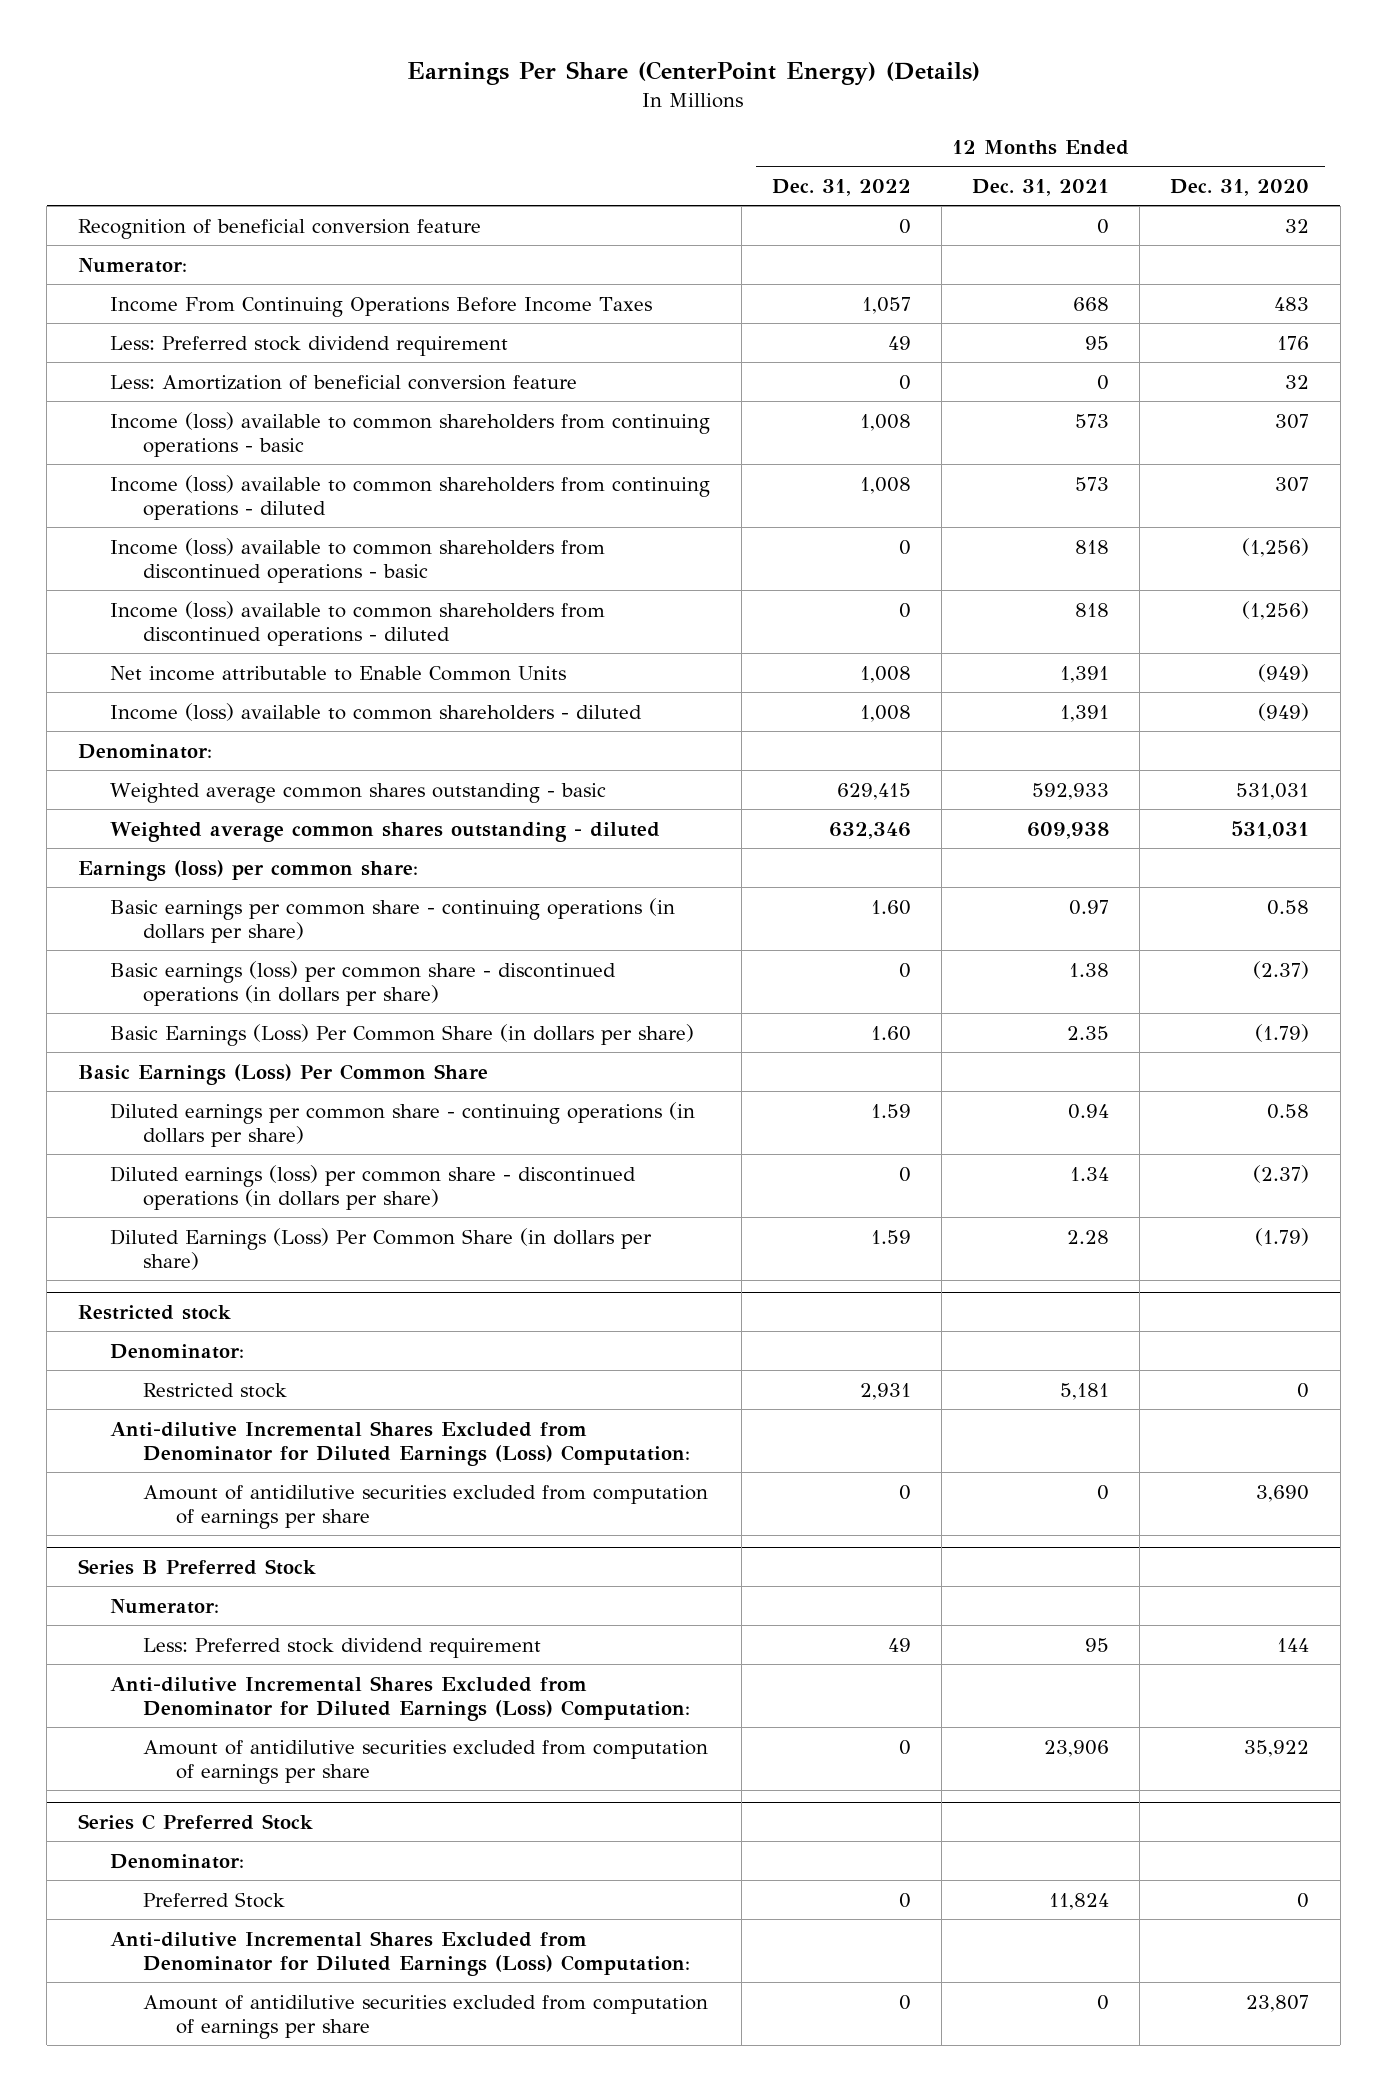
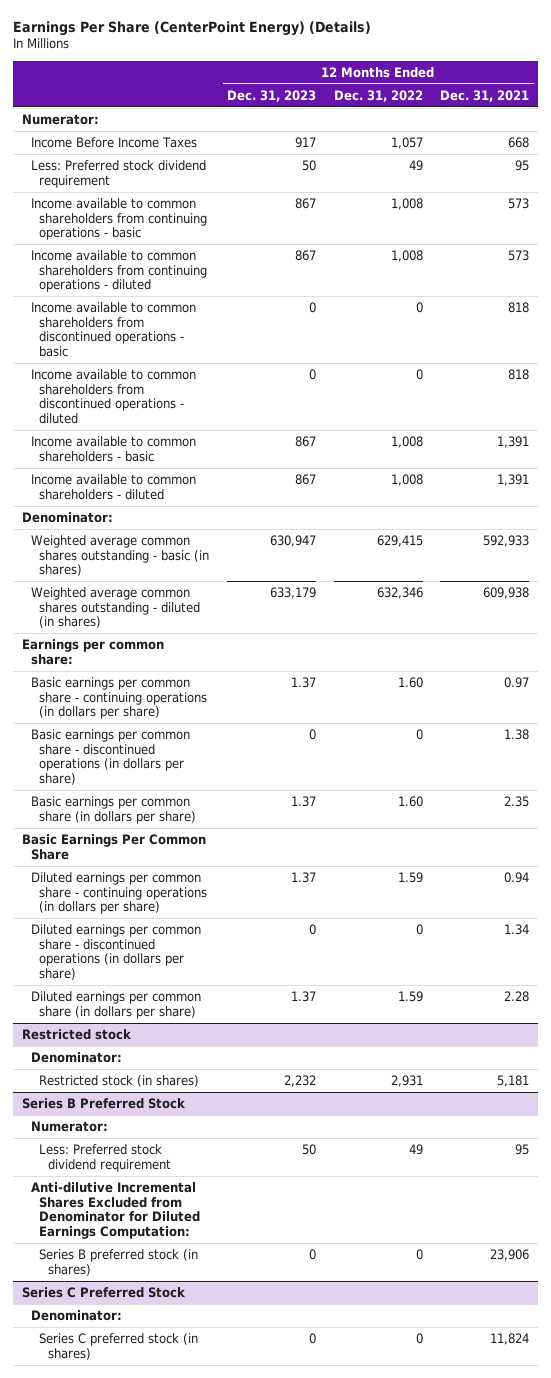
[1170,178,1310,196] Dec. 31, 2020 -> none
none -> [227,89,317,102] Dec. 31, 2023
[77,218,481,239] Recognition of beneficial conversion feature -> none
[110,296,653,317] Income From Continuing Operations Before Income Taxes -> [30,136,197,148] Income Before Income Taxes
[110,374,578,390] Less: Amortization of beneficial conversion feature -> none
[110,411,711,458] Income (loss) available to common shareholders from continuing operations - basic -> [30,197,208,241] Income available to common shareholders from continuing operations - basic
[110,474,711,521] Income (loss) available to common shareholders from continuing operations - diluted -> [30,249,208,293] Income available to common shareholders from continuing operations - diluted
[110,537,606,584] Income (loss) available to common shareholders from discontinued operations - basic -> [30,301,196,358] Income available to common shareholders from discontinued operations - basic
[110,600,606,647] Income (loss) available to common shareholders from discontinued operations - diluted -> [30,368,196,425] Income available to common shareholders from discontinued operations - diluted
[110,665,567,681] Net income attributable to Enable Common Units -> [30,435,196,462] Income available to common shareholders - basic
[110,702,643,721] Income (loss) available to common shareholders - diluted -> [30,473,196,500] Income available to common shareholders - diluted
[110,782,607,803] Weighted average common shares outstanding - basic -> [30,534,210,577] Weighted average common shares outstanding - basic (in shares)
[110,821,661,842] Weighted average common shares outstanding - diluted -> [30,586,201,629] Weighted average common shares outstanding - diluted (in shares)
[77,859,418,881] Earnings (loss) per common share: -> [21,638,164,665] Earnings per common share:
[110,960,617,1007] Basic earnings (loss) per common share - discontinued operations (in dollars per share) -> [30,728,190,786] Basic earnings per common share - discontinued operations (in dollars per share)
[110,1023,695,1046] Basic Earnings (Loss) Per Common Share (in dollars per share) -> [30,795,197,824] Basic earnings per common share (in dollars per share)
[77,1063,488,1085] Basic Earnings (Loss) Per Common Share -> [21,833,206,860] Basic Earnings Per Common Share
[110,1164,637,1211] Diluted earnings (loss) per common share - discontinued operations (in dollars per share) -> [30,923,201,981] Diluted earnings per common share - discontinued operations (in dollars per share)
[110,1227,653,1271] Diluted Earnings (Loss) Per Common Share (in dollars per share) -> [30,990,201,1019] Diluted earnings per common share (in dollars per share)
[110,1420,691,1467] Anti-dilutive Incremental Shares Excluded from Denominator for Diluted Earnings (Loss) Computation: -> none
[143,1484,709,1530] Amount of antidilutive securities excluded from computation of earnings per share -> none
[143,1382,288,1398] Restricted stock -> [39,1074,200,1087] Restricted stock (in shares)
[110,1675,691,1722] Anti-dilutive Incremental Shares Excluded from Denominator for Diluted Earnings (Loss) Computation: -> [30,1181,201,1240] Anti-dilutive Incremental Shares Excluded from Denominator for Diluted Earnings Computation:
[143,1739,709,1785] Amount of antidilutive securities excluded from computation of earnings per share -> [39,1248,199,1276] Series B preferred stock (in shares)
[110,1930,691,1977] Anti-dilutive Incremental Shares Excluded from Denominator for Diluted Earnings (Loss) Computation: -> none
[143,1994,709,2040] Amount of antidilutive securities excluded from computation of earnings per share -> none
[143,1891,286,1908] Preferred Stock -> [39,1332,199,1360] Series C preferred stock (in shares)

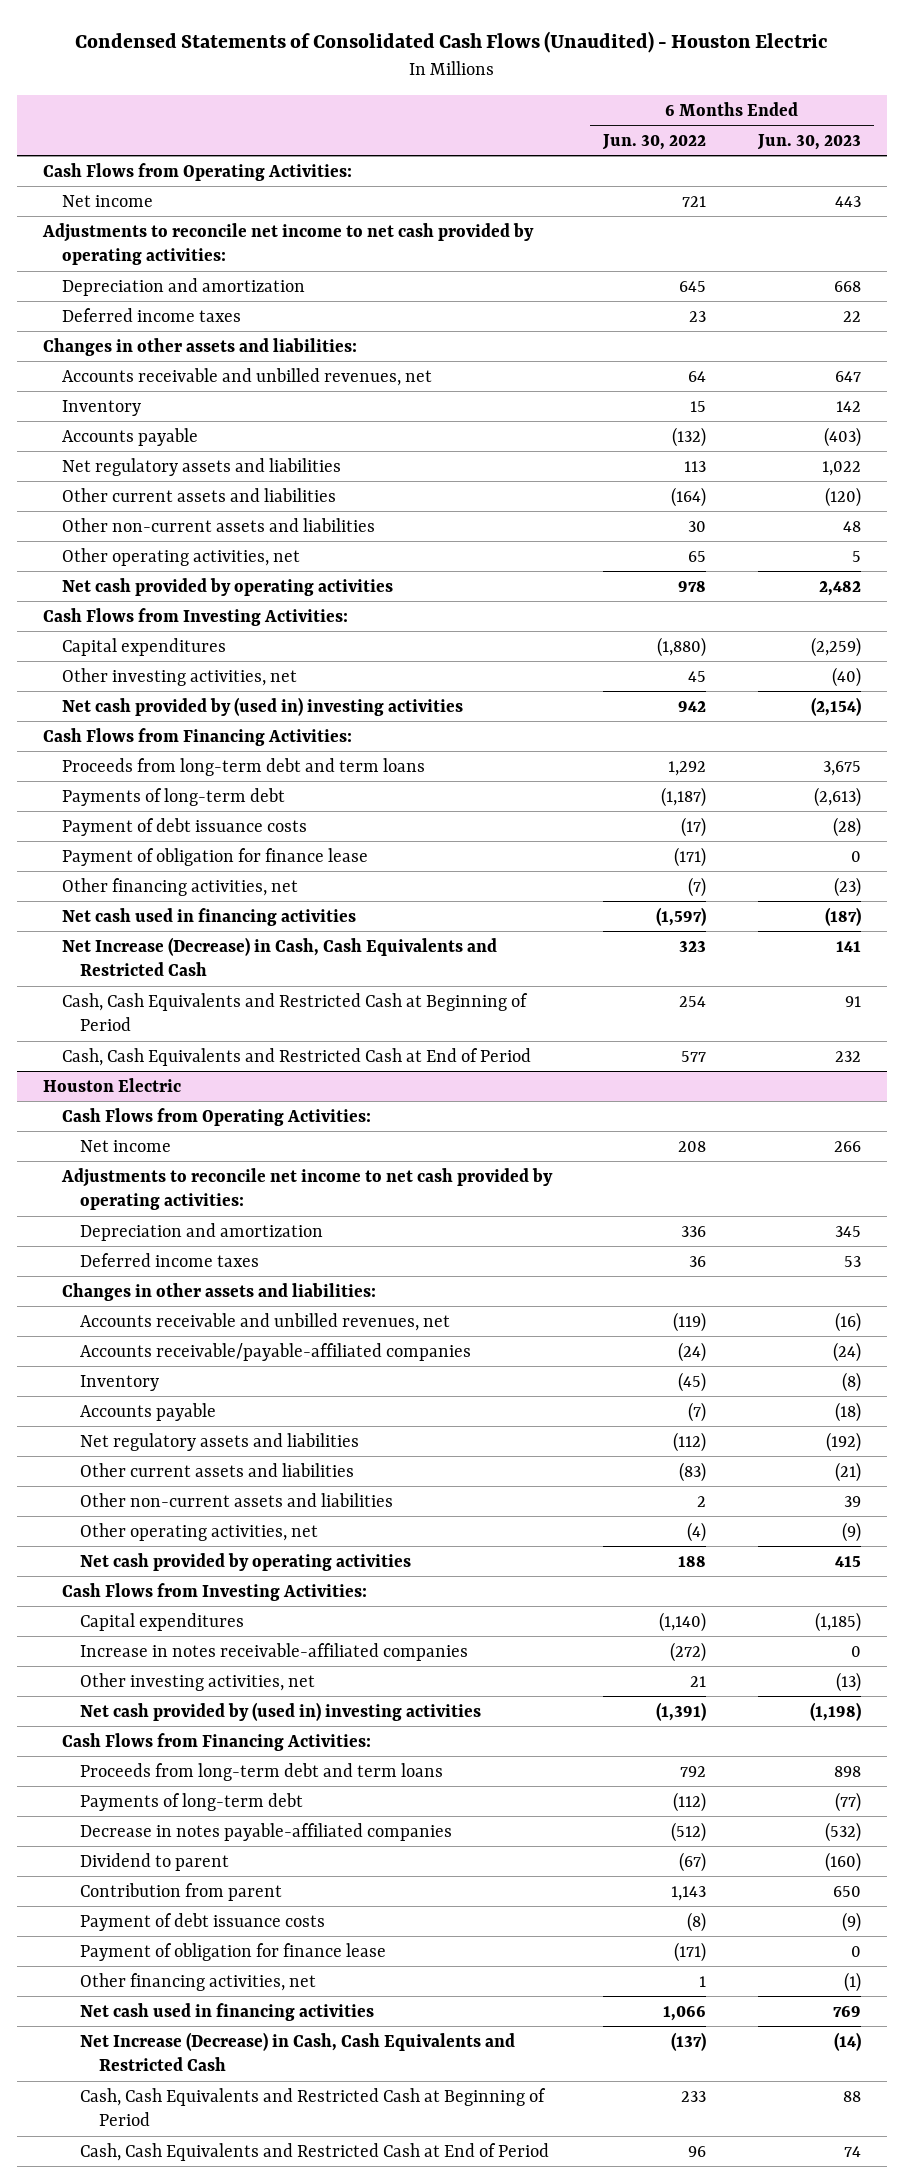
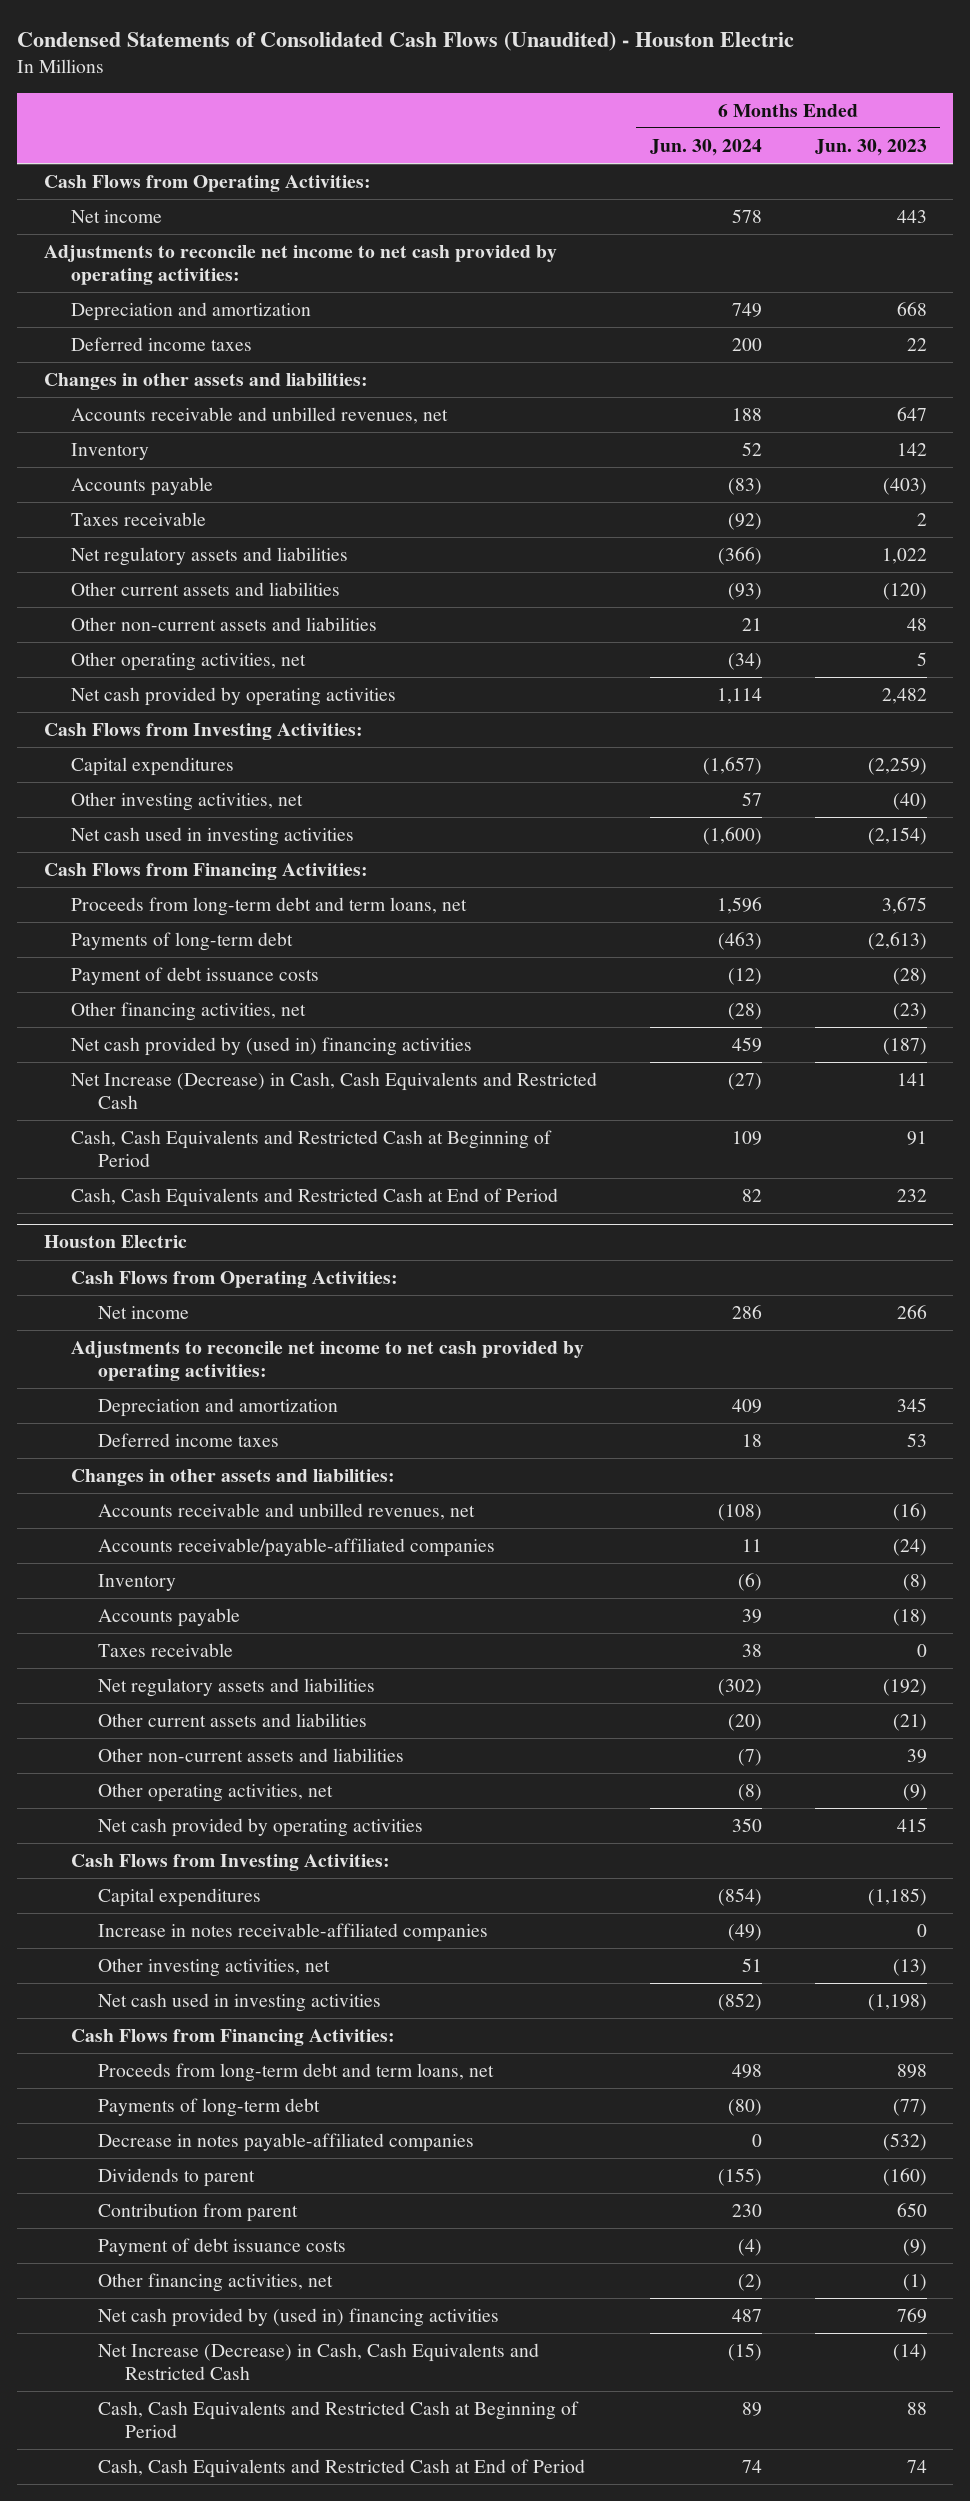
[602,133,707,150] Jun. 30, 2022 -> none
none -> [649,138,762,156] Jun. 30, 2024
none -> [70,512,206,527] Taxes receivable
[61,696,463,716] Net cash provided by (used in) investing activities -> [70,827,354,847] Net cash used in investing activities
[61,757,425,776] Proceeds from long-term debt and term loans -> [70,897,467,917] Proceeds from long-term debt and term loans, net
[61,847,368,866] Payment of obligation for finance lease -> none
[61,907,356,926] Net cash used in financing activities -> [70,1037,472,1057] Net cash provided by (used in) financing activities
none -> [97,1643,233,1658] Taxes receivable
[80,1701,482,1721] Net cash provided by (used in) investing activities -> [97,1993,381,2013] Net cash used in investing activities
[80,1762,444,1781] Proceeds from long-term debt and term loans -> [97,2063,494,2083] Proceeds from long-term debt and term loans, net
[80,1852,230,1871] Dividend to parent -> [97,2168,255,2188] Dividends to parent
[80,1942,387,1961] Payment of obligation for finance lease -> none
[80,2002,375,2021] Net cash used in financing activities -> [97,2308,499,2328] Net cash provided by (used in) financing activities

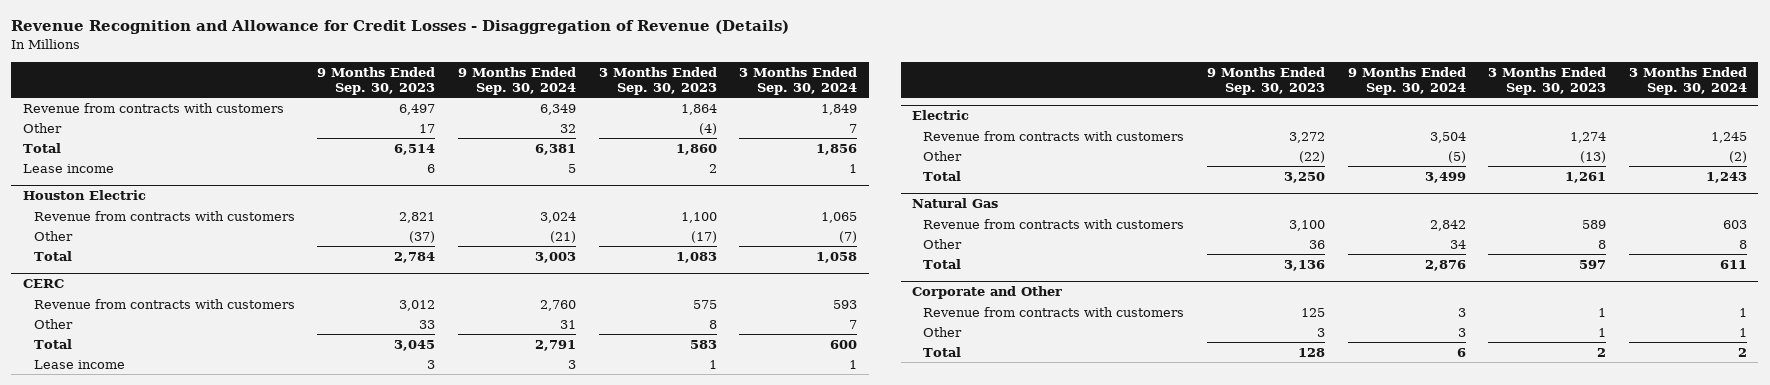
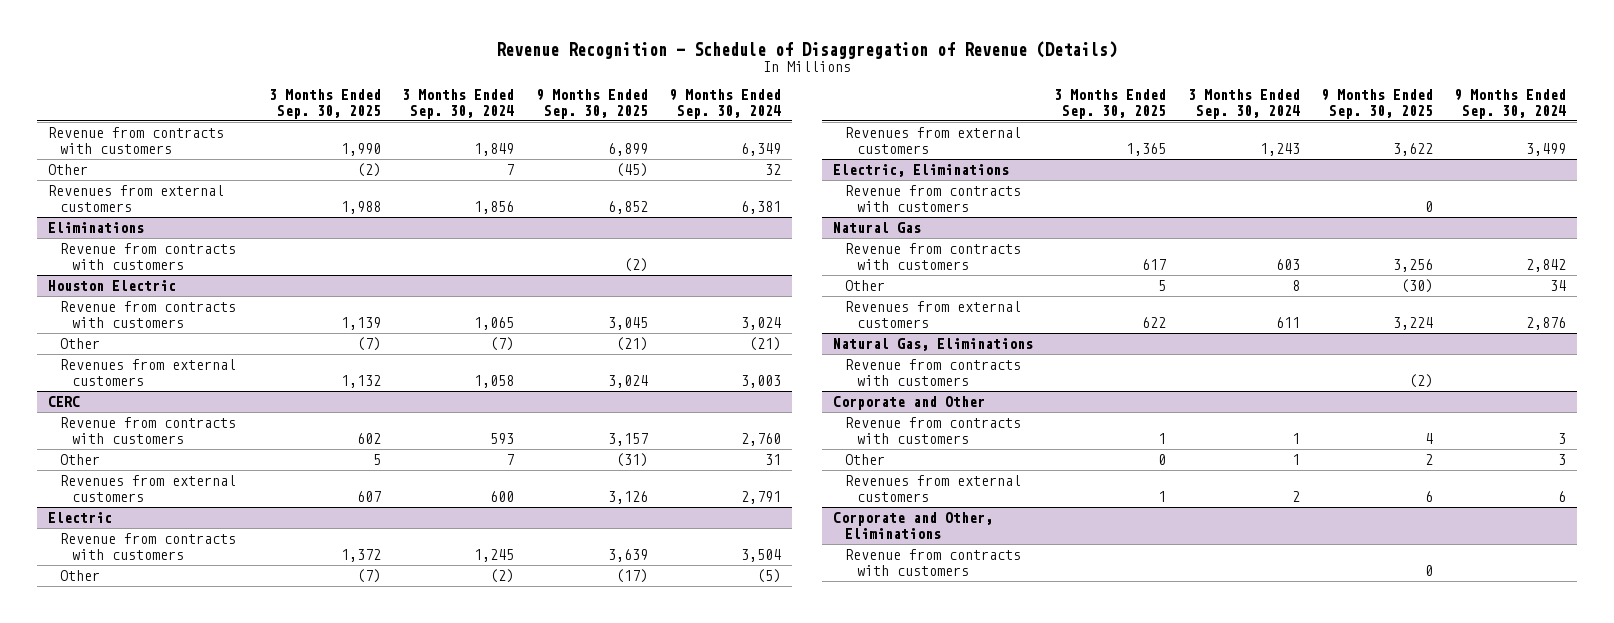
[11,20,790,35] Revenue Recognition and Allowance for Credit Losses - Disaggregation of Revenue (Details) -> [495,40,1117,59] Revenue Recognition - Schedule of Disaggregation of Revenue (Details)
[317,66,436,96] 9 Months Ended Sep. 30, 2023 -> none
[598,66,717,96] 3 Months Ended Sep. 30, 2023 -> none
none -> [269,89,382,119] 3 Months Ended Sep. 30, 2025
none -> [535,89,648,119] 9 Months Ended Sep. 30, 2025
[22,163,114,173] Lease income -> none
[22,142,61,153] Total -> [47,185,224,212] Revenues from external customers
none -> [47,222,144,234] Eliminations
none -> [59,243,236,270] Revenue from contracts with customers
[33,250,72,261] Total -> [59,359,236,386] Revenues from external customers
[33,359,125,369] Lease income -> none
[33,338,72,349] Total -> [59,475,236,502] Revenues from external customers
[923,170,962,181] Total -> [844,127,1021,154] Revenues from external customers
none -> [832,164,1009,178] Electric, Eliminations
none -> [844,185,1021,212] Revenue from contracts with customers
[923,258,962,269] Total -> [844,301,1021,328] Revenues from external customers
none -> [832,338,1033,352] Natural Gas, Eliminations
none -> [844,359,1021,386] Revenue from contracts with customers
[923,346,962,357] Total -> [844,475,1021,502] Revenues from external customers
none -> [832,512,993,539] Corporate and Other, Eliminations
none -> [844,549,1021,576] Revenue from contracts with customers

